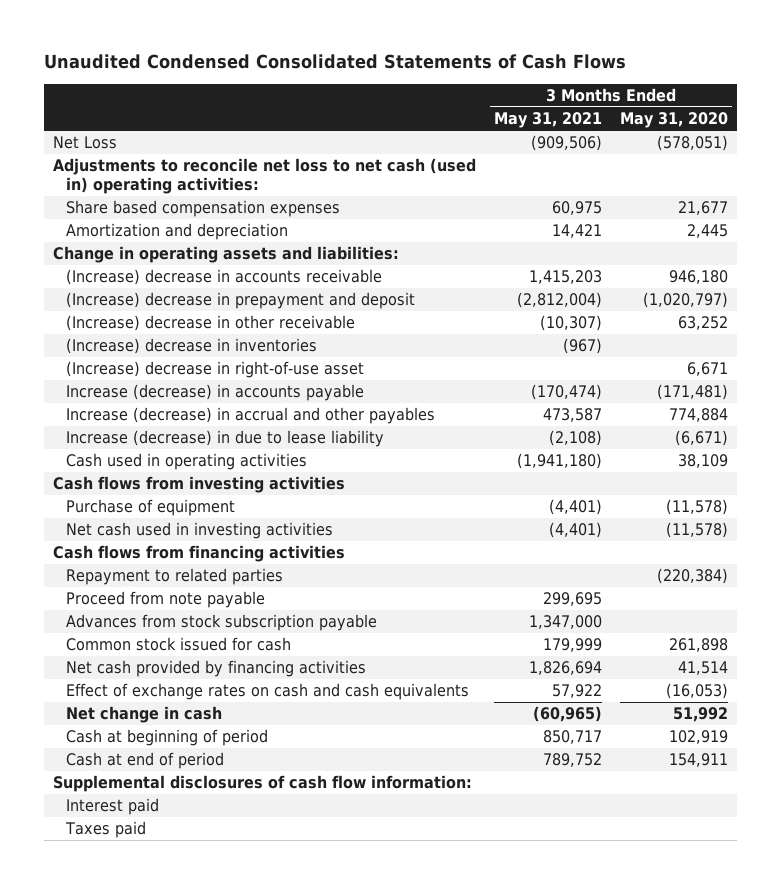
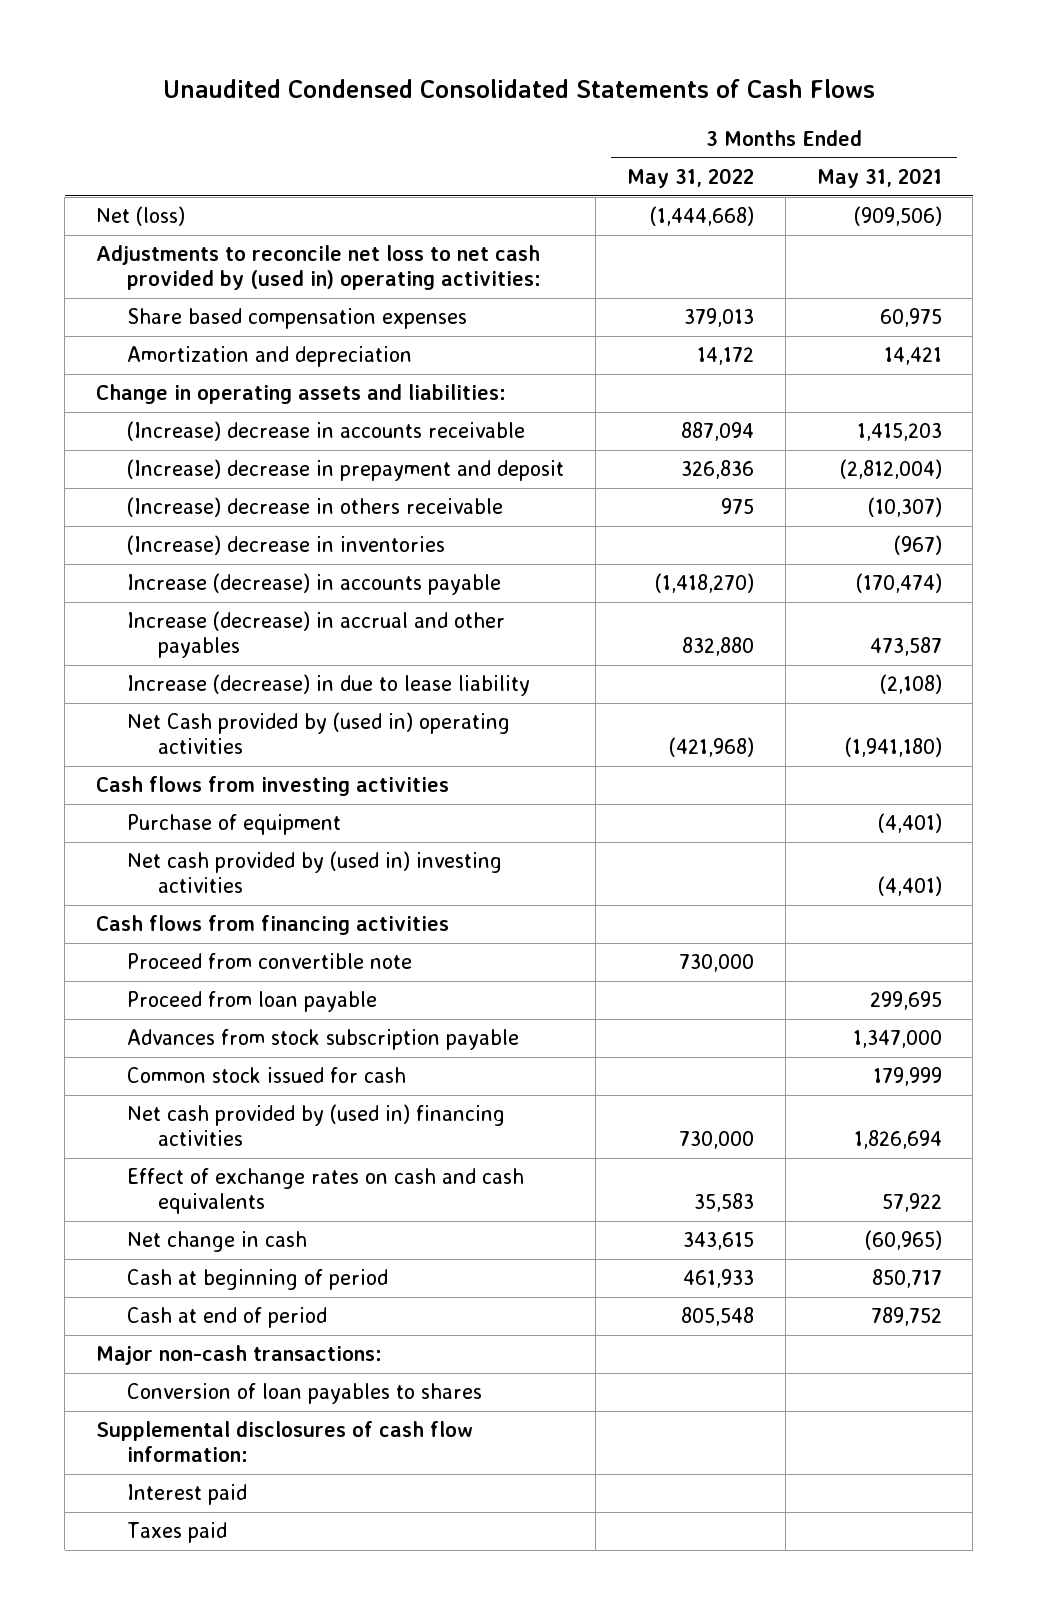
[619,112,728,129] May 31, 2020 -> none
none -> [626,168,754,189] May 31, 2022
[53,136,118,150] Net Loss -> [96,206,186,227] Net (loss)
[53,158,477,194] Adjustments to reconcile net loss to net cash (used in) operating activities: -> [96,245,542,291] Adjustments to reconcile net loss to net cash provided by (used in) operating activities:
[66,315,356,332] (Increase) decrease in other receivable -> [127,497,504,518] (Increase) decrease in others receivable
[66,361,365,379] (Increase) decrease in right-of-use asset -> none
[66,453,308,471] Cash used in operating activities -> [127,712,511,755] Net Cash provided by (used in) operating activities
[66,522,334,540] Net cash used in investing activities -> [127,851,503,894] Net cash provided by (used in) investing activities
[66,568,284,586] Repayment to related parties -> none
none -> [127,953,413,970] Proceed from convertible note
[66,591,266,609] Proceed from note payable -> [127,991,378,1013] Proceed from loan payable
[66,660,367,678] Net cash provided by financing activities -> [127,1104,506,1147] Net cash provided by (used in) financing activities
none -> [96,1345,383,1366] Major non-cash transactions:
none -> [127,1383,483,1405] Conversion of loan payables to shares

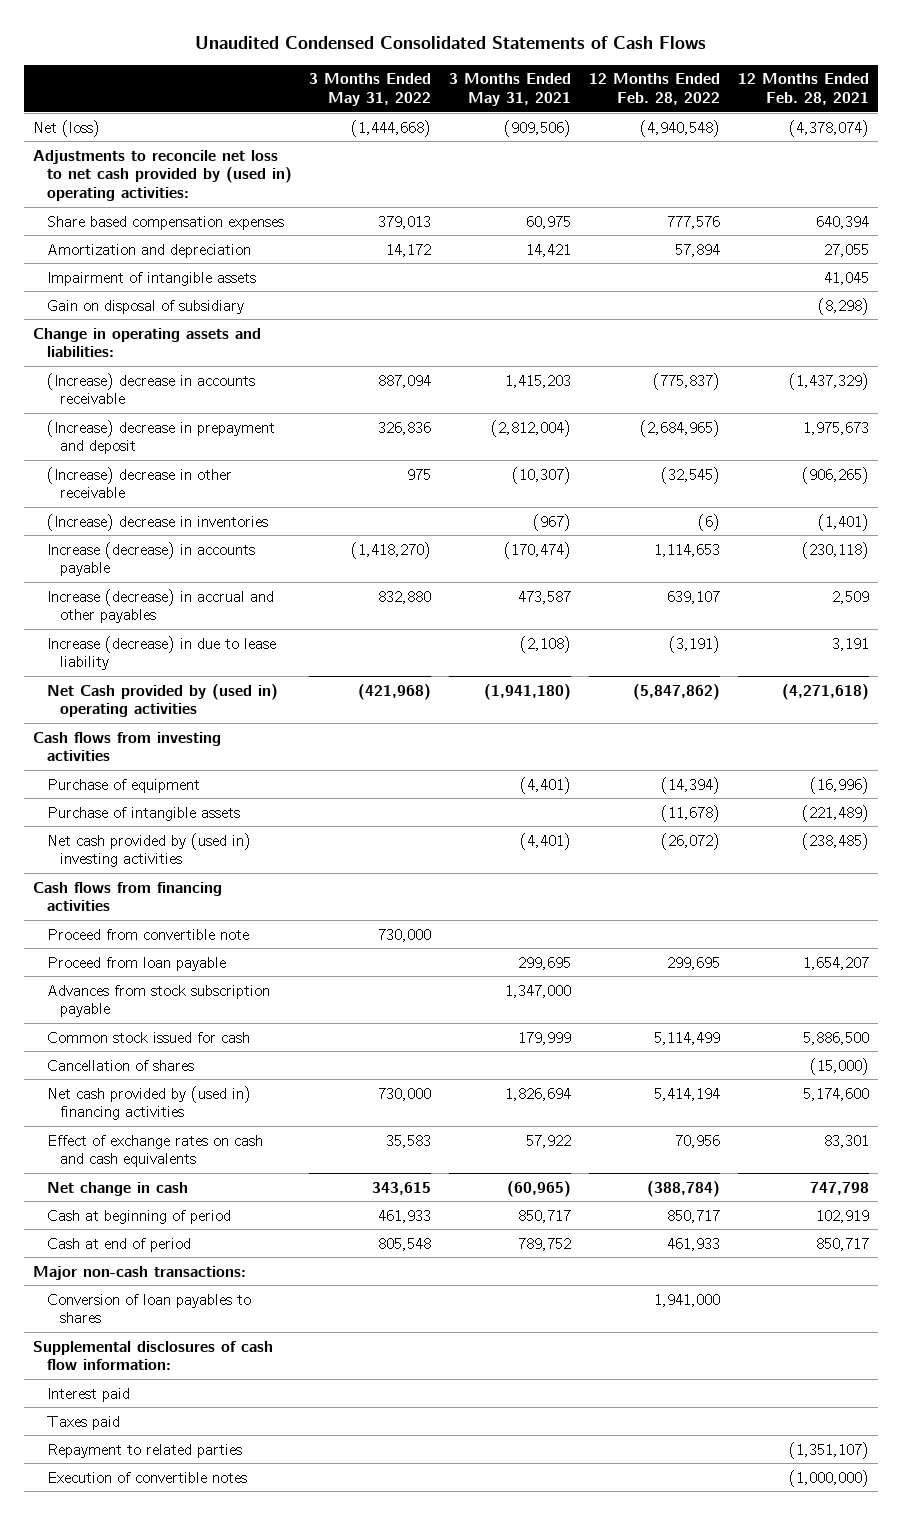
none -> [589,73,721,105] 12 Months Ended Feb. 28, 2022
none -> [737,73,869,105] 12 Months Ended Feb. 28, 2021
none -> [46,271,256,286] Impairment of intangible assets
none -> [46,299,244,314] Gain on disposal of subsidiary
[127,497,504,518] (Increase) decrease in others receivable -> [46,466,232,499] (Increase) decrease in other receivable
none -> [46,806,240,821] Purchase of intangible assets
none -> [46,1059,194,1071] Cancellation of shares
none -> [46,1443,242,1458] Repayment to related parties
none -> [46,1471,247,1483] Execution of convertible notes

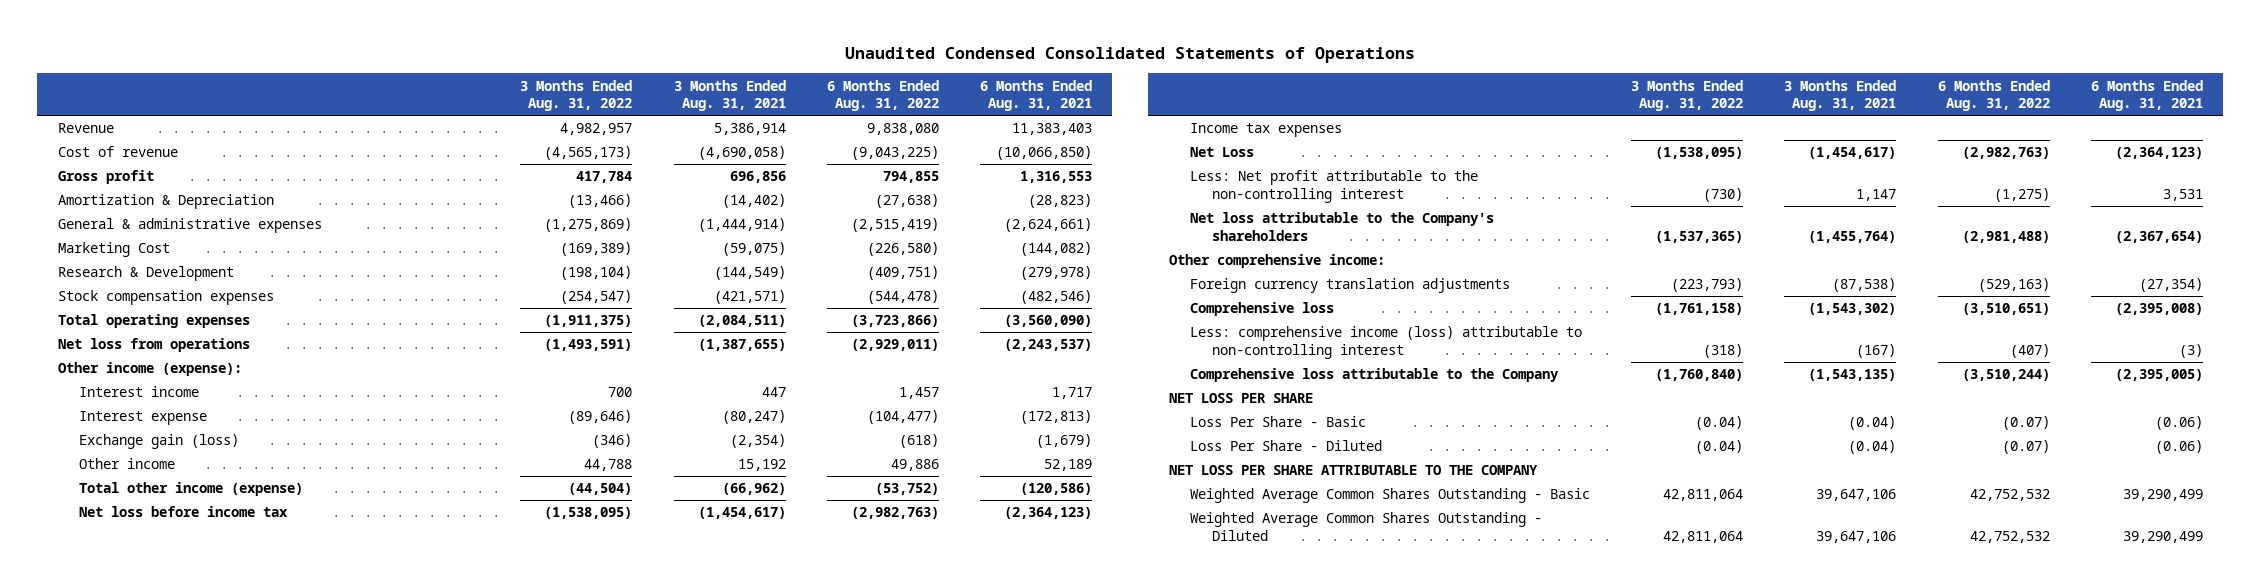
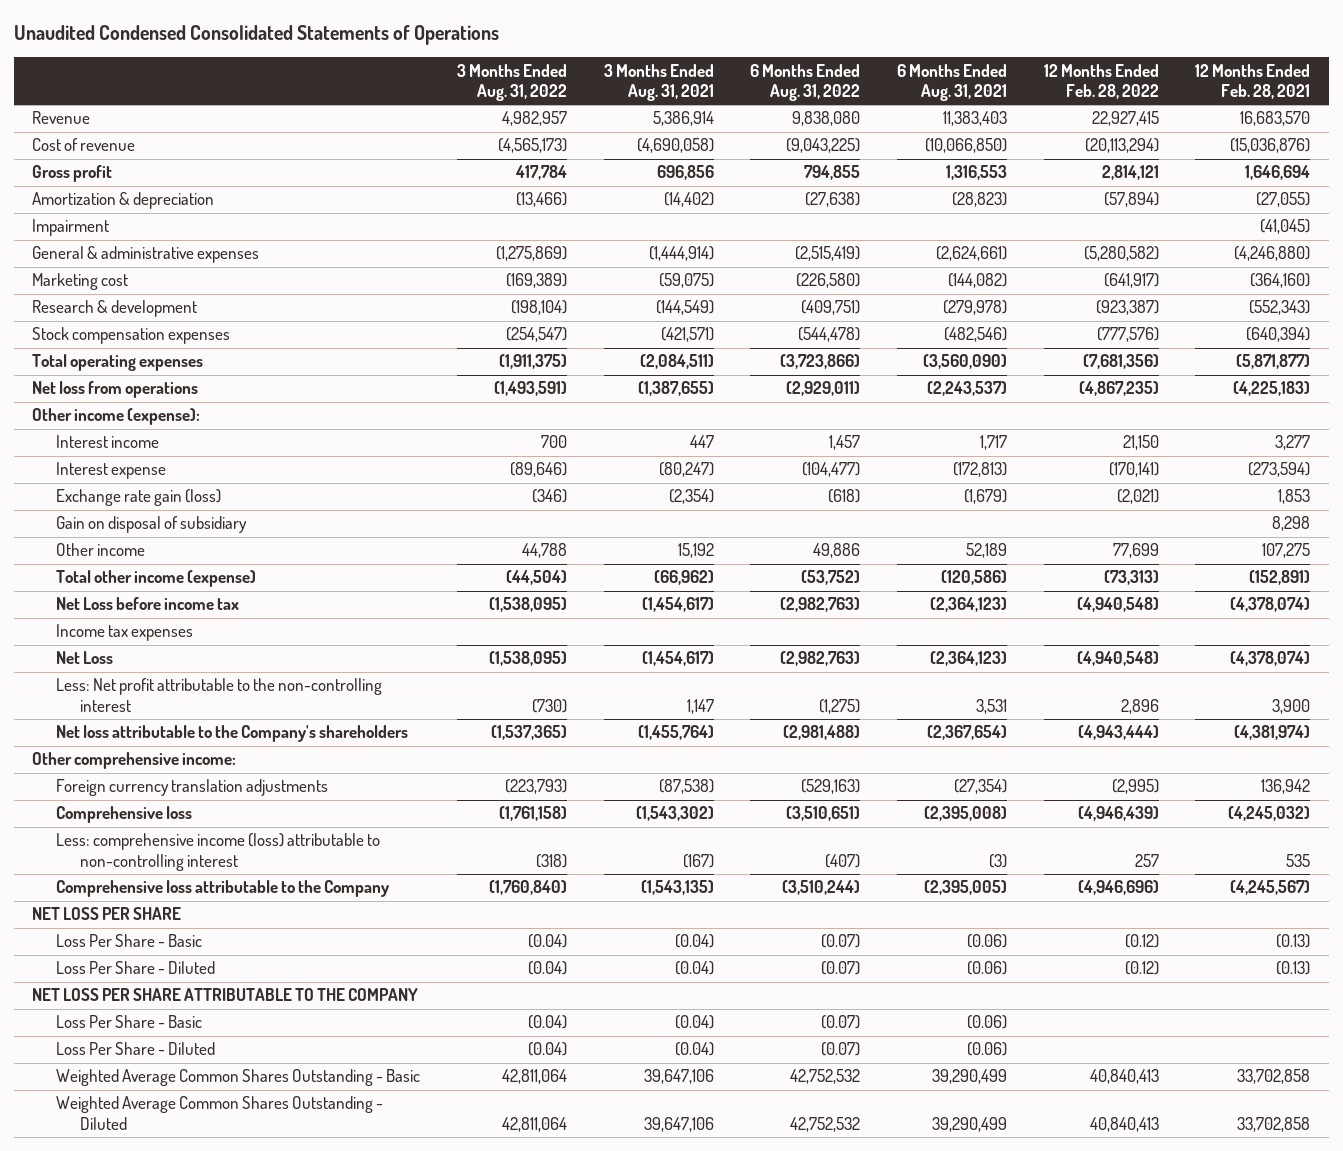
none -> [1043,63,1159,100] 12 Months Ended Feb. 28, 2022
none -> [1195,63,1311,100] 12 Months Ended Feb. 28, 2021
[57,194,274,210] Amortization & Depreciation -> [32,192,215,210] Amortization & depreciation
none -> [32,219,110,237] Impairment
[57,242,170,258] Marketing Cost -> [32,273,129,291] Marketing cost
[57,266,234,282] Research & Development -> [32,300,198,318] Research & development
[79,434,240,450] Exchange gain (loss) -> [56,489,222,507] Exchange rate gain (loss)
none -> [56,516,248,534] Gain on disposal of subsidiary
[79,506,289,518] Net loss before income tax -> [56,597,240,611] Net Loss before income tax
none -> [56,1015,203,1029] Loss Per Share - Basic
none -> [56,1042,216,1056] Loss Per Share - Diluted

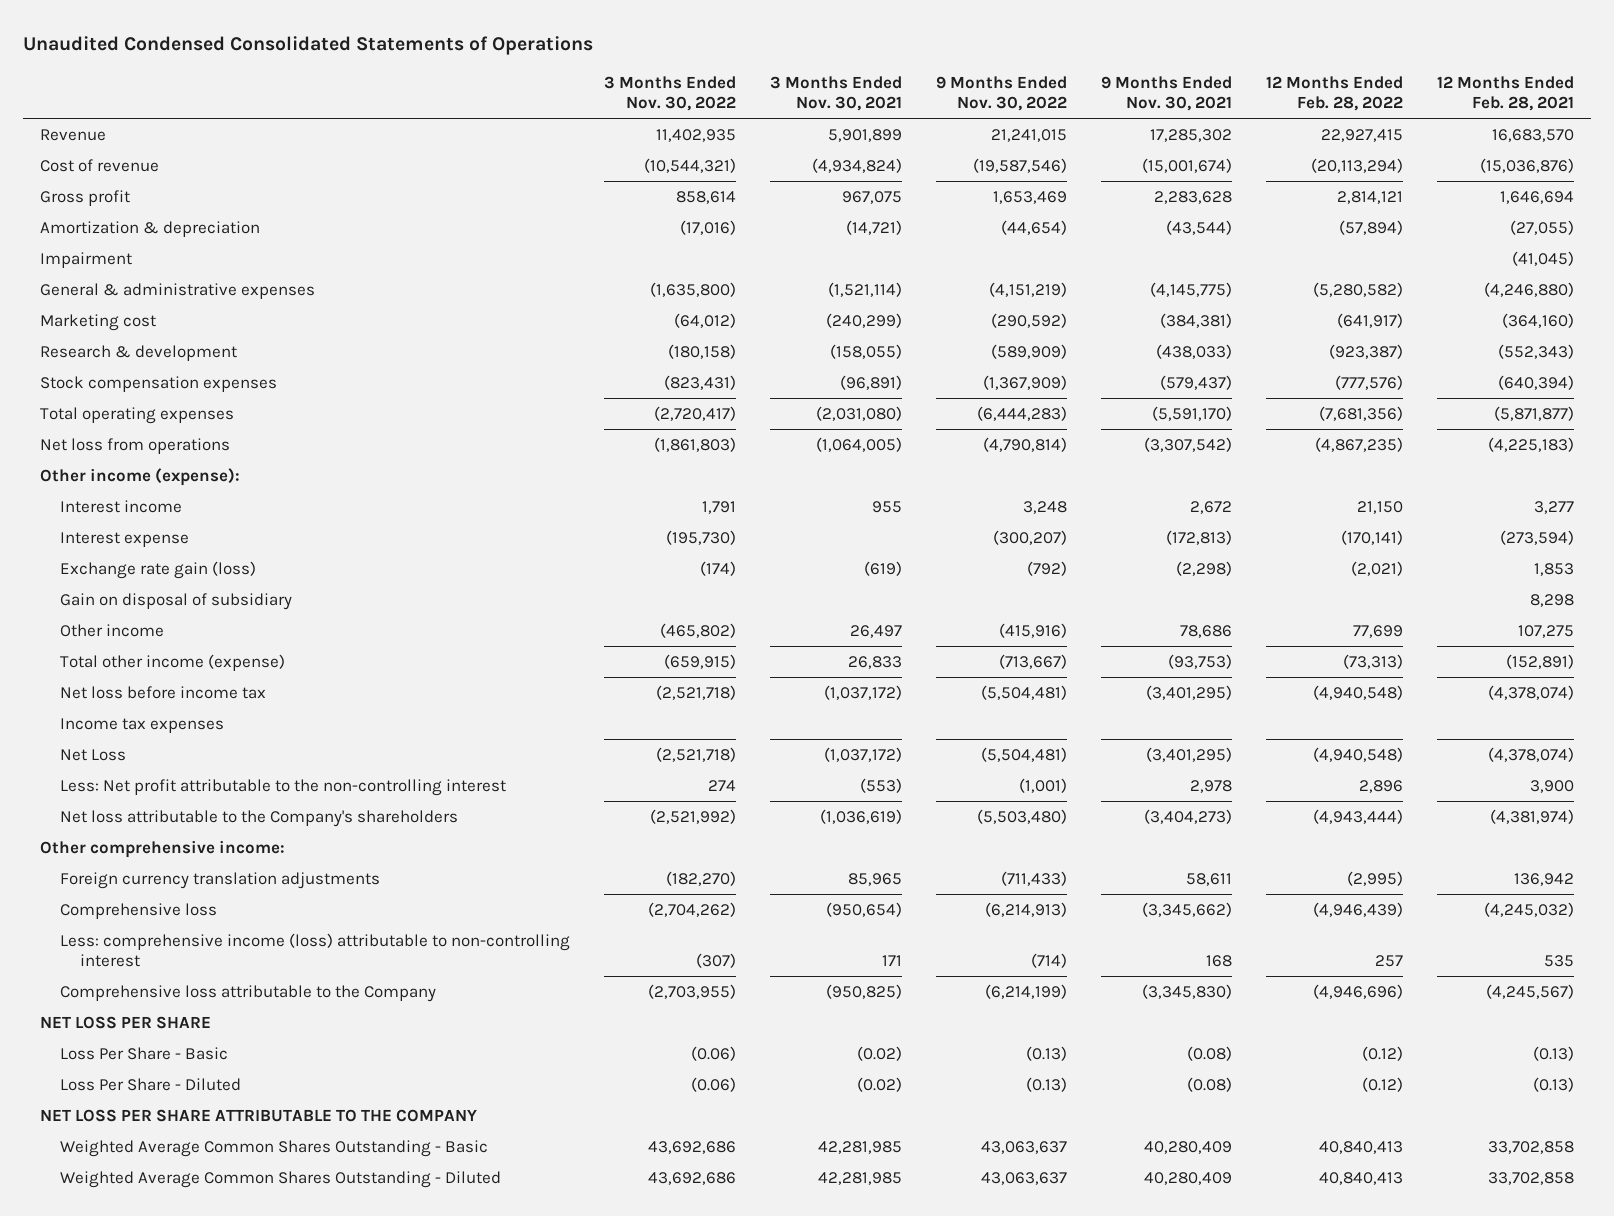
[456,63,567,102] 3 Months Ended Aug. 31, 2022 -> none
[603,63,714,102] 3 Months Ended Aug. 31, 2021 -> none
[750,63,861,102] 6 Months Ended Aug. 31, 2022 -> none
[897,63,1008,102] 6 Months Ended Aug. 31, 2021 -> none
none -> [603,75,736,112] 3 Months Ended Nov. 30, 2022
none -> [769,75,902,112] 3 Months Ended Nov. 30, 2021
none -> [935,75,1067,112] 9 Months Ended Nov. 30, 2022
none -> [1100,75,1232,112] 9 Months Ended Nov. 30, 2021
[56,597,240,611] Net Loss before income tax -> [59,685,266,699] Net loss before income tax
[56,1015,203,1029] Loss Per Share - Basic -> none
[56,1042,216,1056] Loss Per Share - Diluted -> none

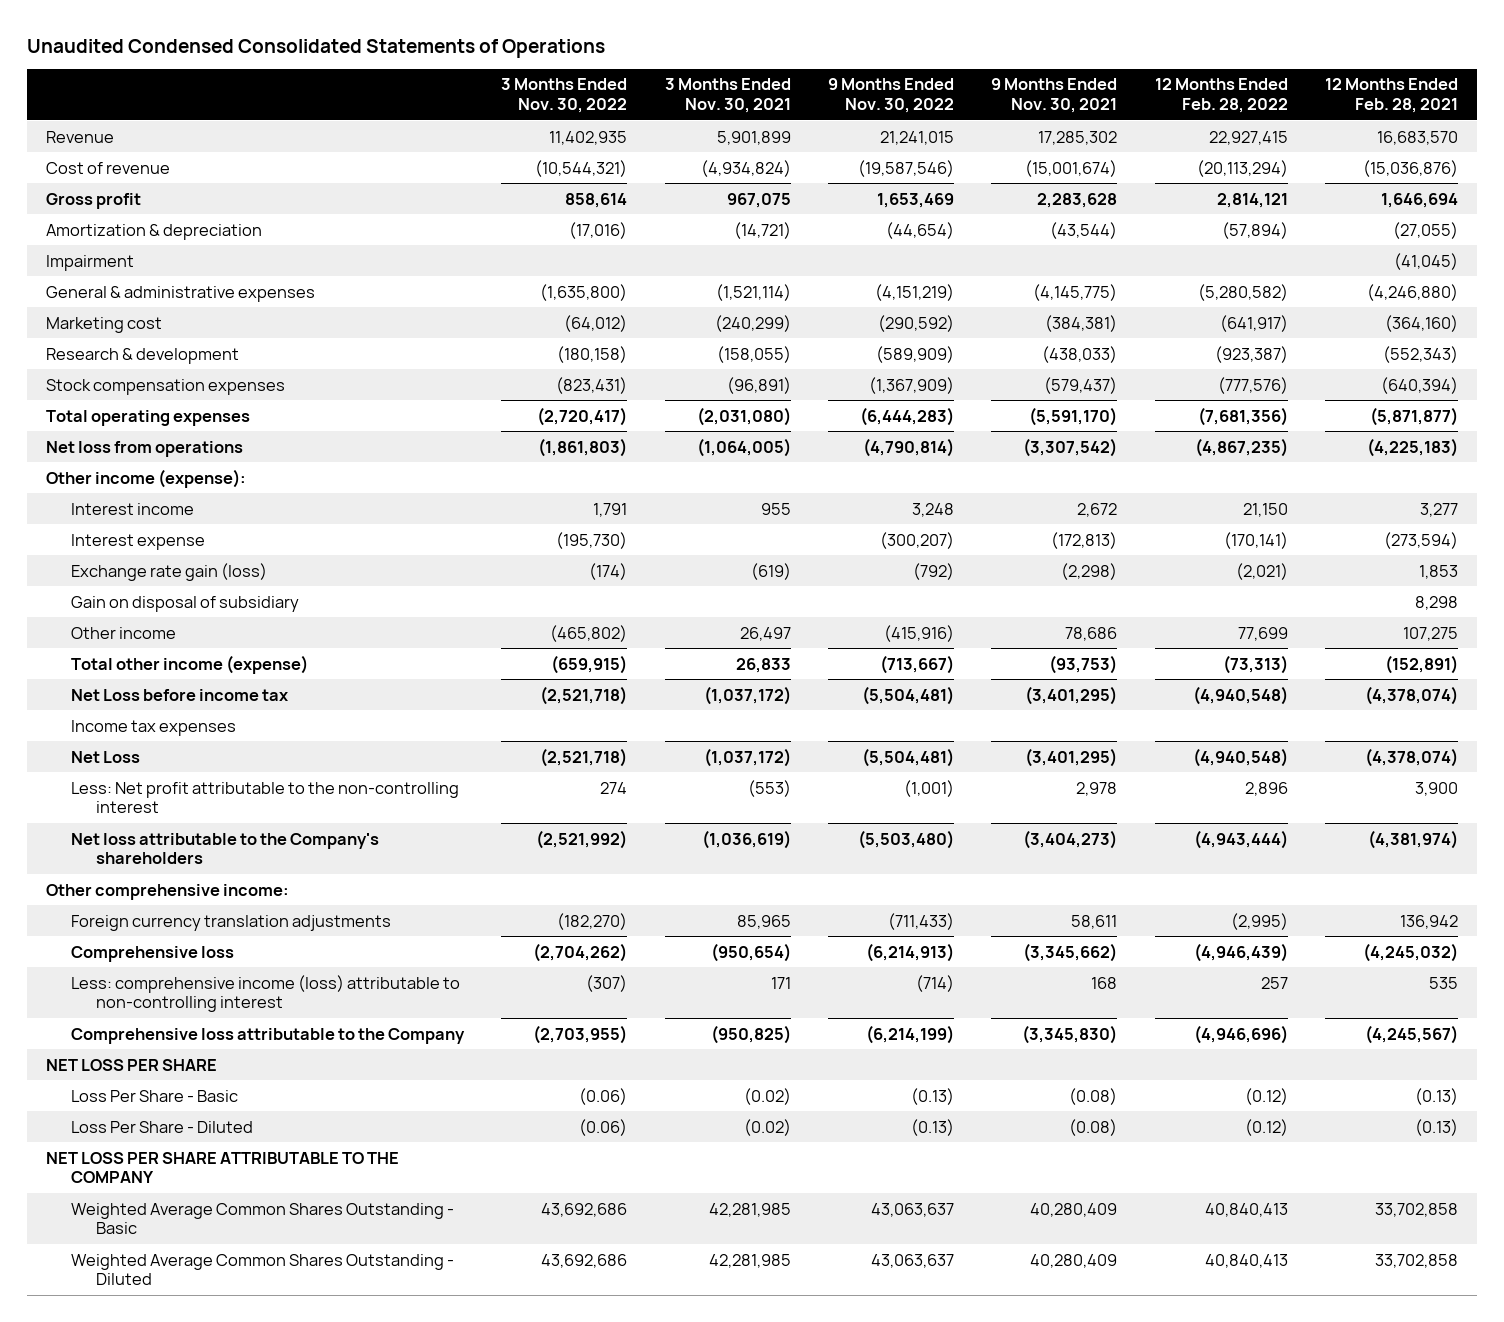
[59,685,266,699] Net loss before income tax -> [71,688,289,701] Net Loss before income tax

